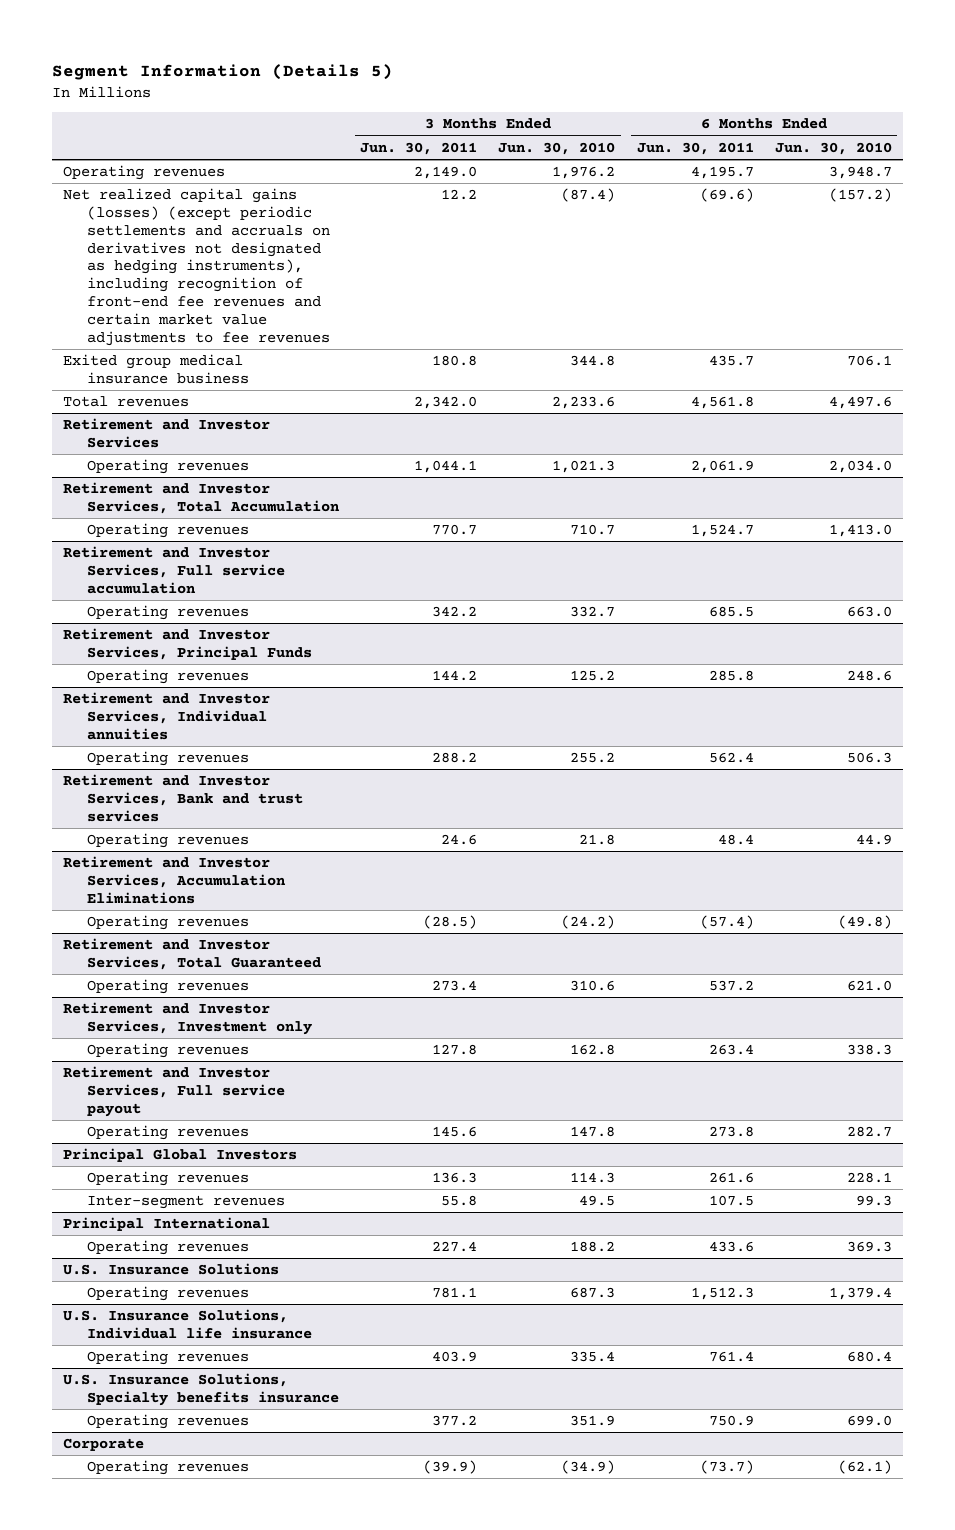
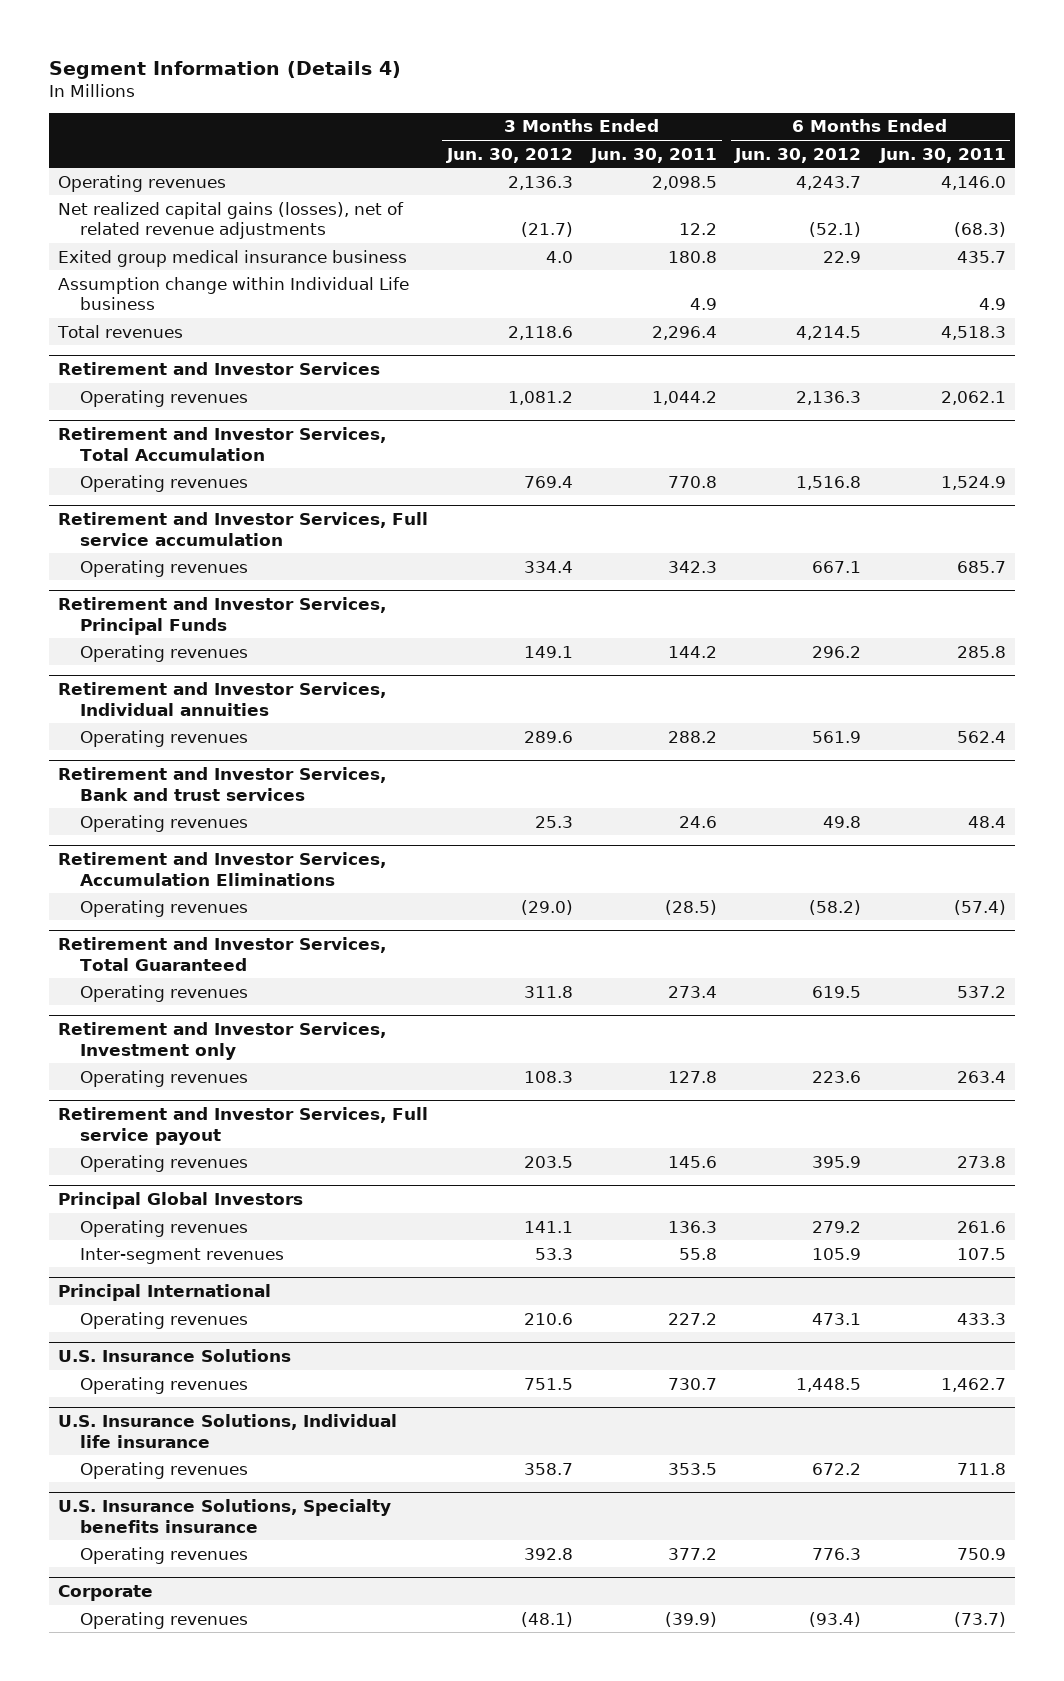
[52,64,394,81] Segment Information (Details 5) -> [49,60,402,79] Segment Information (Details 4)
[498,141,616,155] Jun. 30, 2010 -> none
[774,141,892,155] Jun. 30, 2010 -> none
none -> [445,147,573,163] Jun. 30, 2012
none -> [734,147,862,163] Jun. 30, 2012
[413,166,477,180] 2,149.0 -> [652,175,718,190] 2,098.5
[690,166,754,180] 4,195.7 -> [940,175,1006,190] 4,146.0
[62,188,330,346] Net realized capital gains (losses) (except periodic settlements and accruals on derivatives not designated as hedging instruments), including recognition of front-end fee revenues and certain market value adjustments to fee revenues -> [58,201,405,240] Net realized capital gains (losses), net of related revenue adjustments
[699,188,754,203] (69.6) -> [953,222,1006,238] (68.3)
none -> [58,276,410,311] Assumption change within Individual Life business
[413,396,477,410] 2,342.0 -> [652,325,718,340] 2,296.4
[690,396,754,410] 4,561.8 -> [940,325,1006,340] 4,518.3
[413,460,477,474] 1,044.1 -> [652,390,718,405] 1,044.2
[690,460,754,474] 2,061.9 -> [940,390,1006,405] 2,062.1
[431,524,477,536] 770.7 -> [668,475,718,488] 770.8
[690,524,754,538] 1,524.7 -> [940,475,1006,490] 1,524.9
[431,606,477,618] 342.2 -> [668,560,718,573] 342.3
[708,606,754,618] 685.5 -> [956,560,1006,573] 685.7
[431,1241,477,1253] 227.4 -> [668,1312,718,1325] 227.2
[708,1241,754,1253] 433.6 -> [956,1312,1006,1325] 433.3
[431,1287,477,1299] 781.1 -> [668,1377,718,1390] 730.7
[690,1287,754,1301] 1,512.3 -> [940,1377,1006,1392] 1,462.7
[431,1351,477,1363] 403.9 -> [668,1462,718,1475] 353.5
[708,1351,754,1363] 761.4 -> [956,1462,1006,1475] 711.8

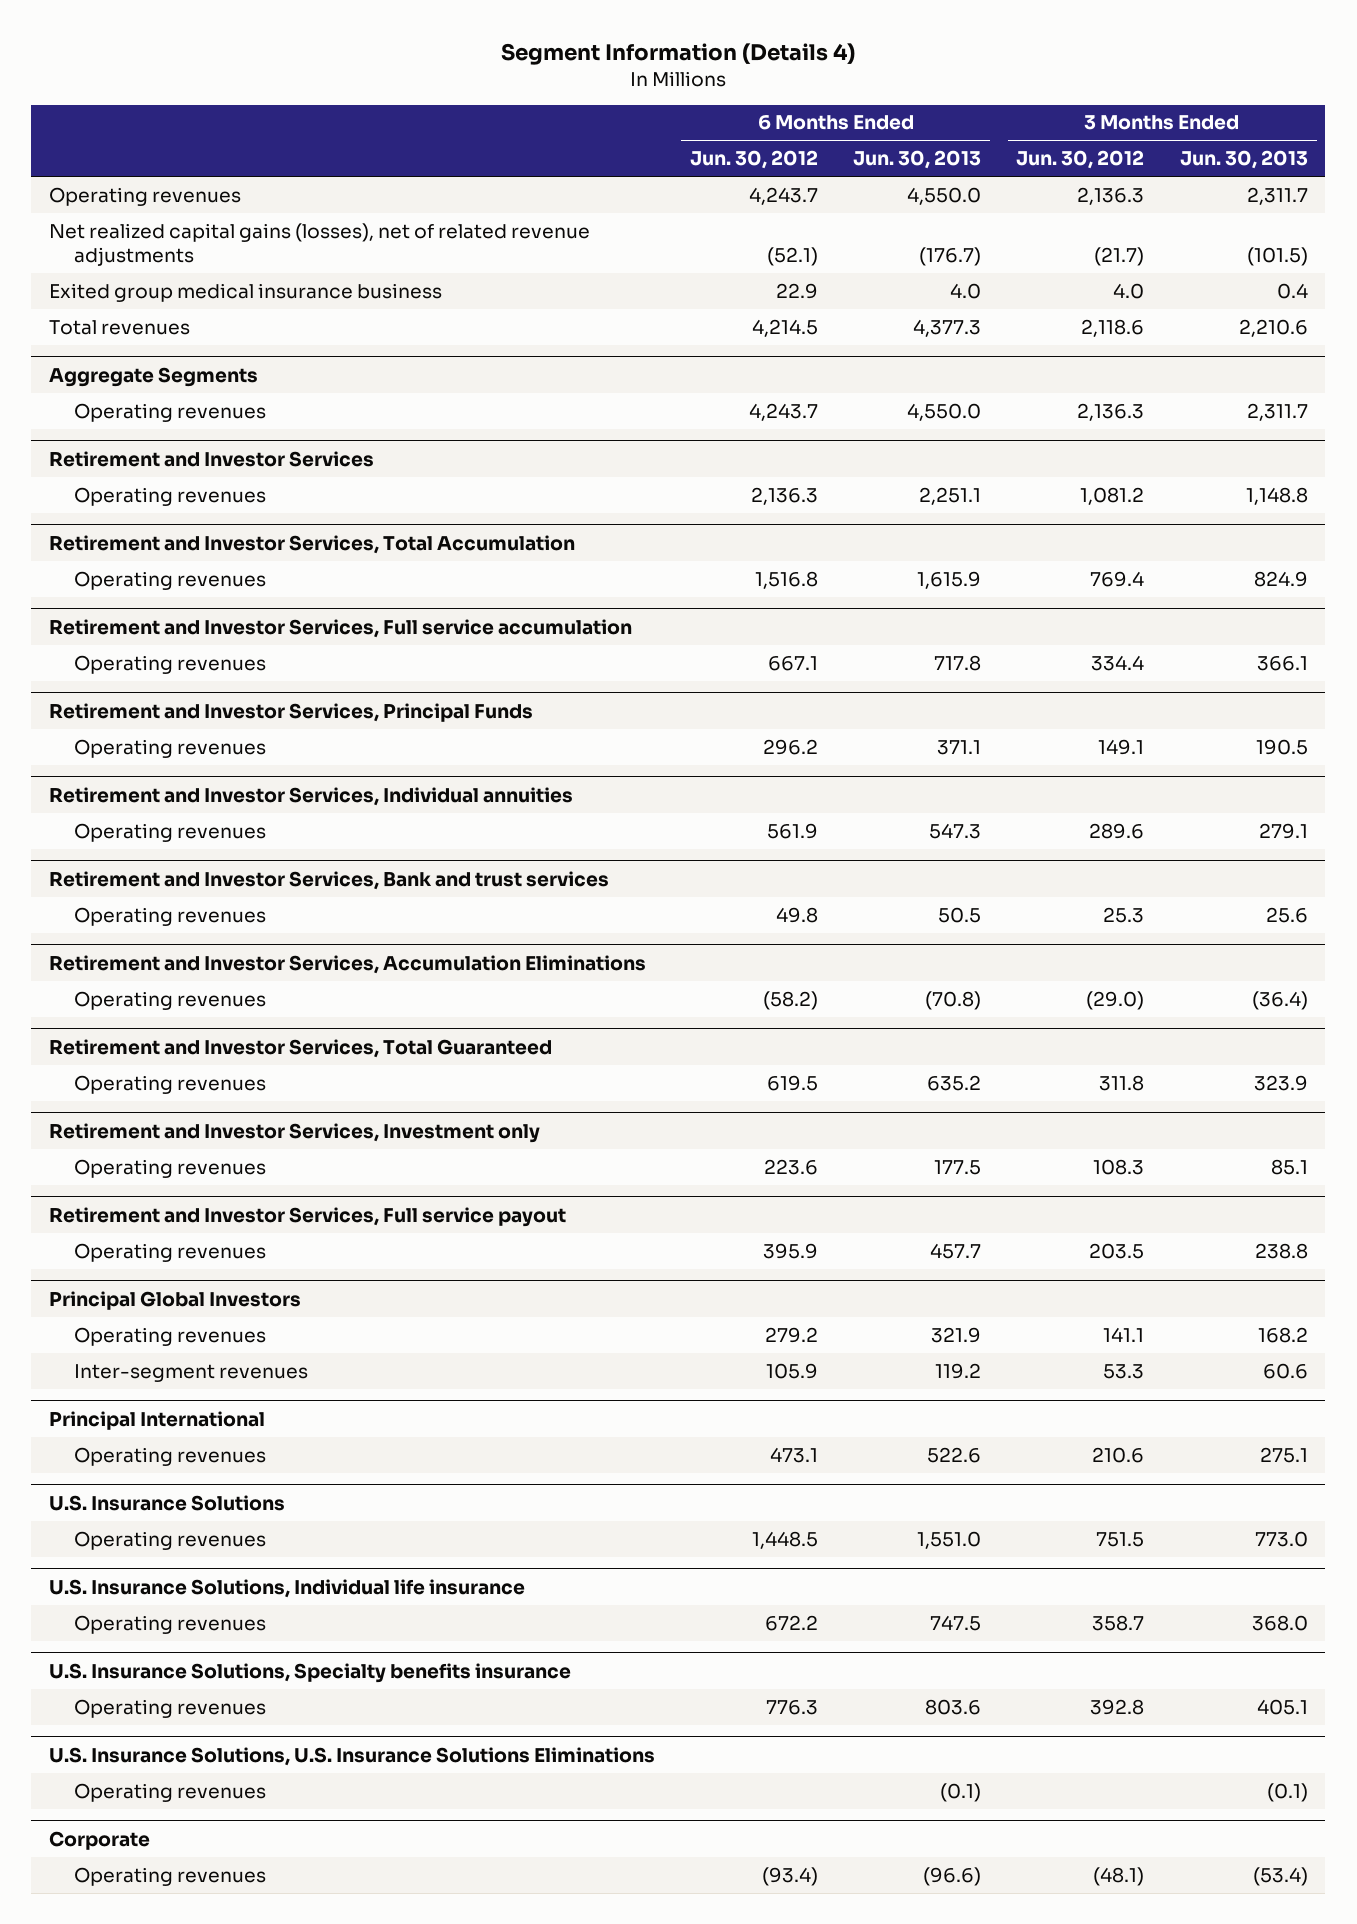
[590,147,718,163] Jun. 30, 2011 -> none
[878,147,1006,163] Jun. 30, 2011 -> none
none -> [853,150,982,170] Jun. 30, 2013
none -> [1179,150,1308,170] Jun. 30, 2013
[58,276,410,311] Assumption change within Individual Life business -> none
none -> [48,366,258,387] Aggregate Segments
none -> [73,402,266,422] Operating revenues
none -> [48,1746,655,1766] U.S. Insurance Solutions, U.S. Insurance Solutions Eliminations
none -> [73,1782,266,1802] Operating revenues

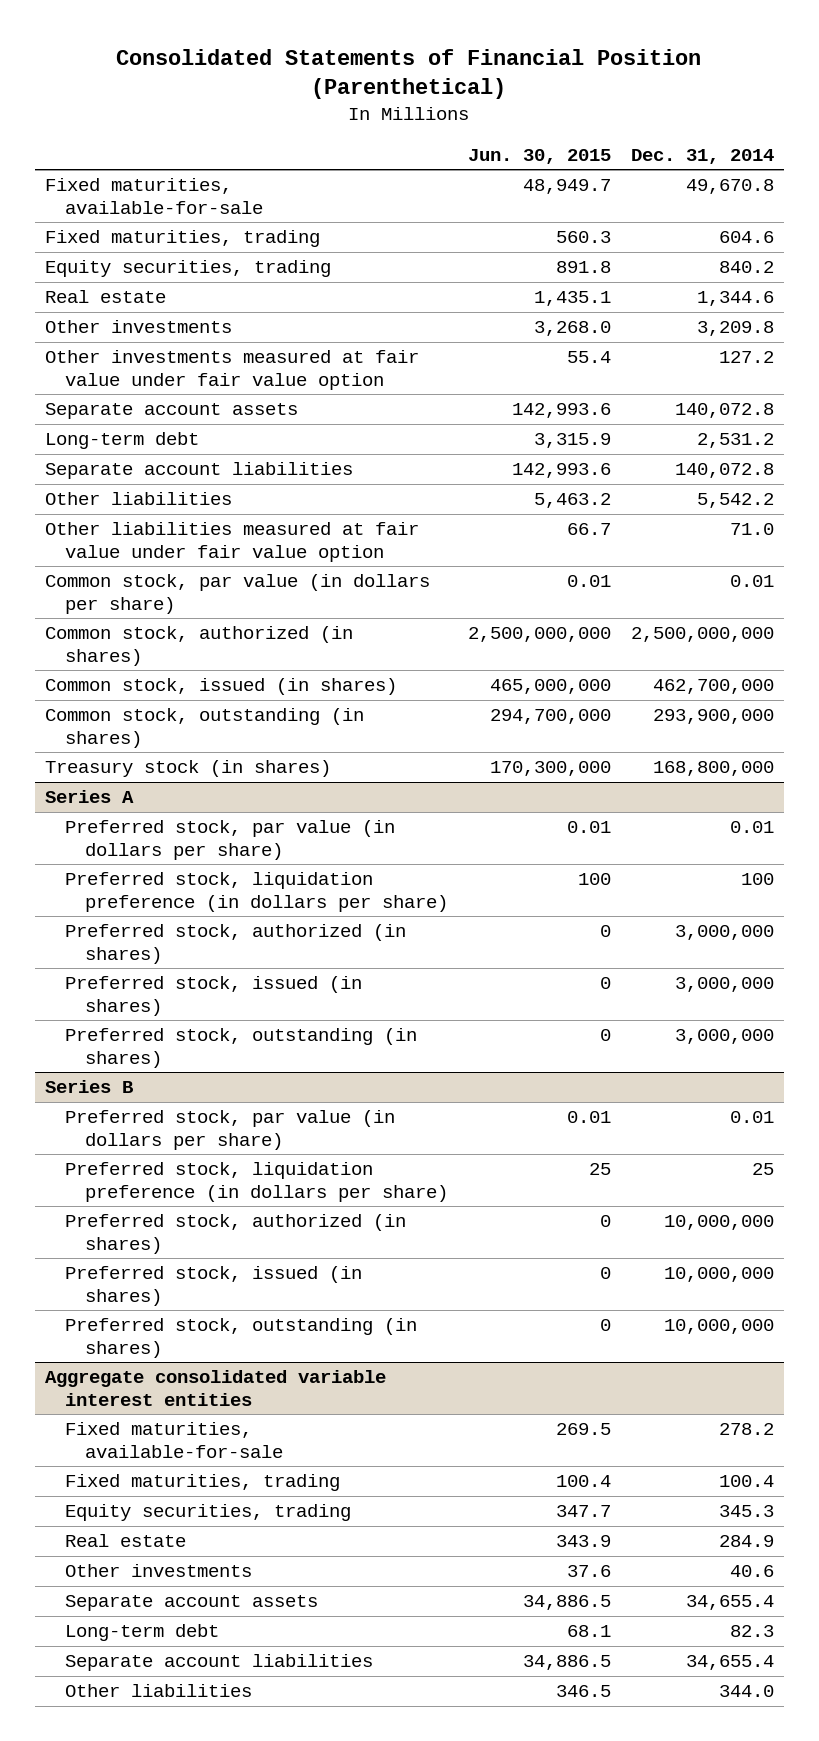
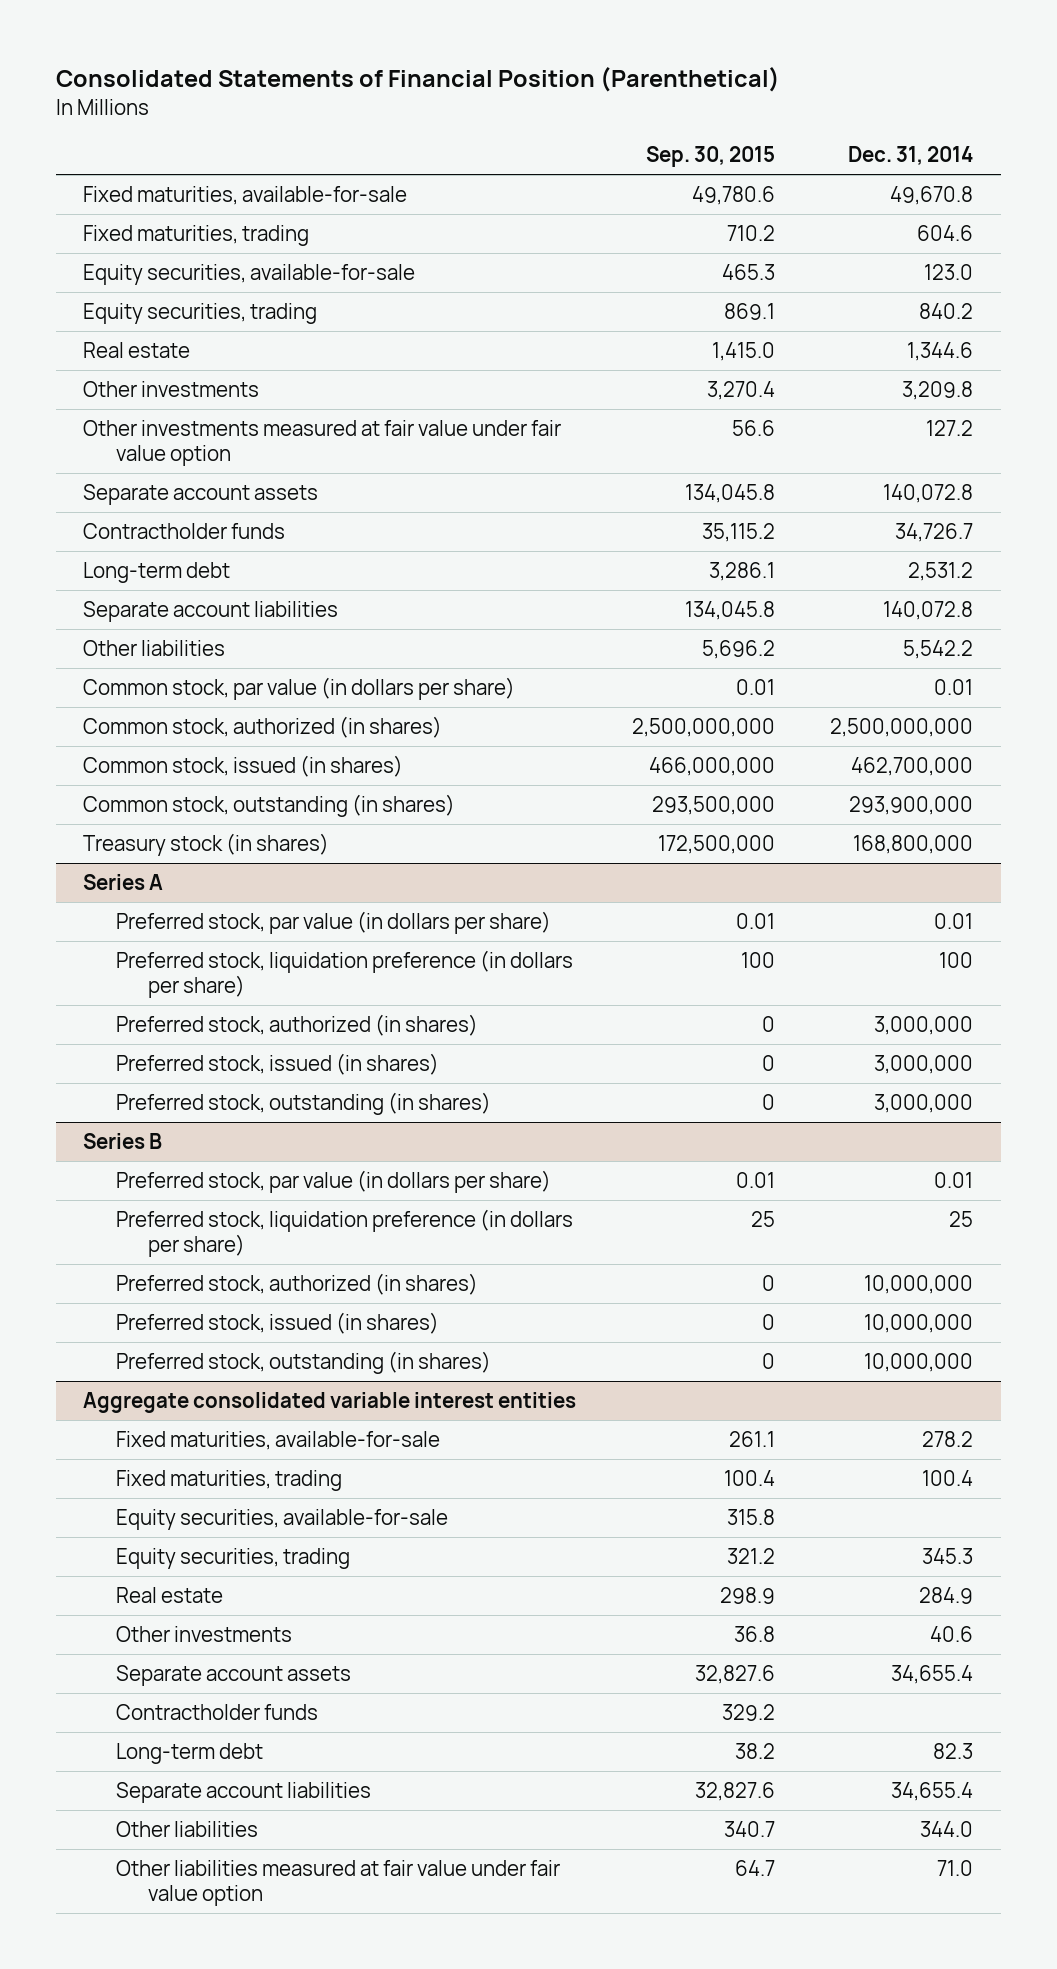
[468,148,612,164] Jun. 30, 2015 -> none
none -> [645,146,775,168] Sep. 30, 2015
none -> [83,263,416,285] Equity securities, available-for-sale
none -> [83,522,286,539] Contractholder funds
[44,522,419,562] Other liabilities measured at fair value under fair value option -> none
none -> [115,1508,448,1530] Equity securities, available-for-sale
none -> [115,1703,318,1720] Contractholder funds
none -> [115,1859,560,1907] Other liabilities measured at fair value under fair value option

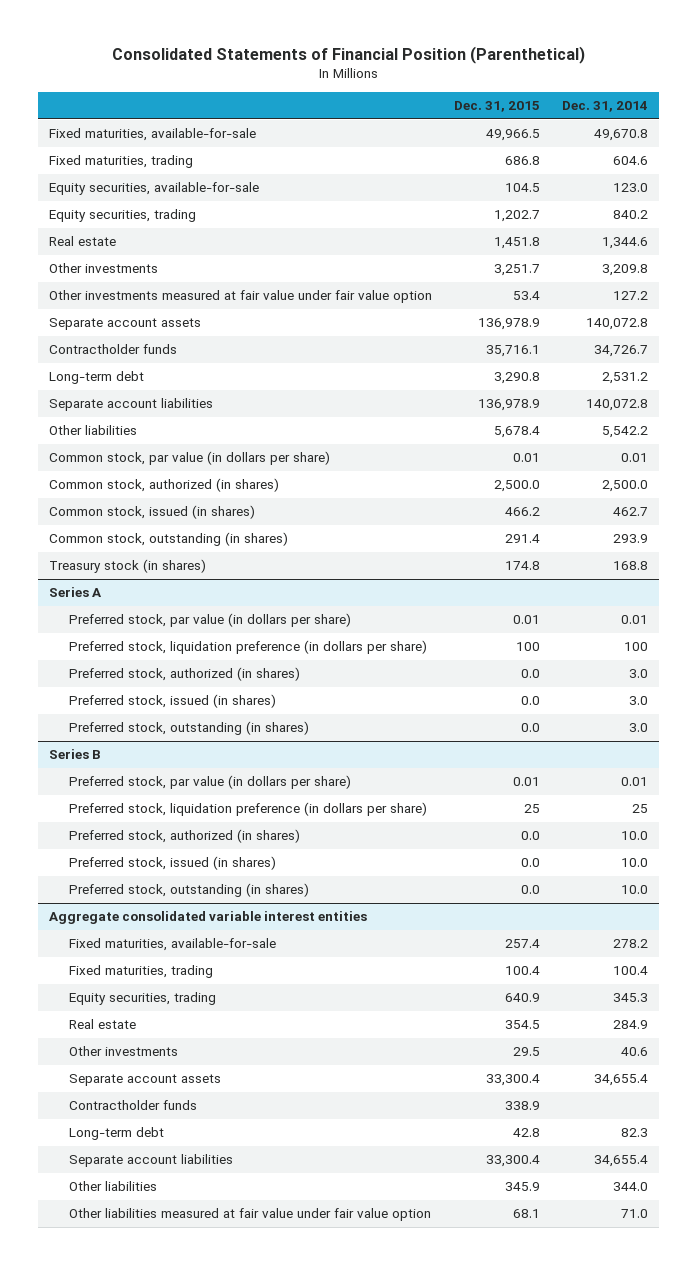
[645,146,775,168] Sep. 30, 2015 -> none
none -> [454,101,541,113] Dec. 31, 2015
[830,717,974,737] 2,500,000,000 -> [601,480,648,493] 2,500.0
[851,756,974,776] 462,700,000 -> [612,507,648,517] 462.7
[849,795,974,815] 293,900,000 -> [612,534,648,544] 293.9
[853,834,974,854] 168,800,000 -> [612,561,648,571] 168.8
[874,1015,974,1035] 3,000,000 -> [628,669,648,679] 3.0
[874,1054,974,1074] 3,000,000 -> [628,696,648,706] 3.0
[874,1093,974,1113] 3,000,000 -> [628,723,648,733] 3.0
[864,1274,974,1294] 10,000,000 -> [620,831,648,841] 10.0
[864,1313,974,1333] 10,000,000 -> [620,858,648,868] 10.0
[864,1352,974,1372] 10,000,000 -> [620,885,648,895] 10.0
[115,1508,448,1530] Equity securities, available-for-sale -> none

